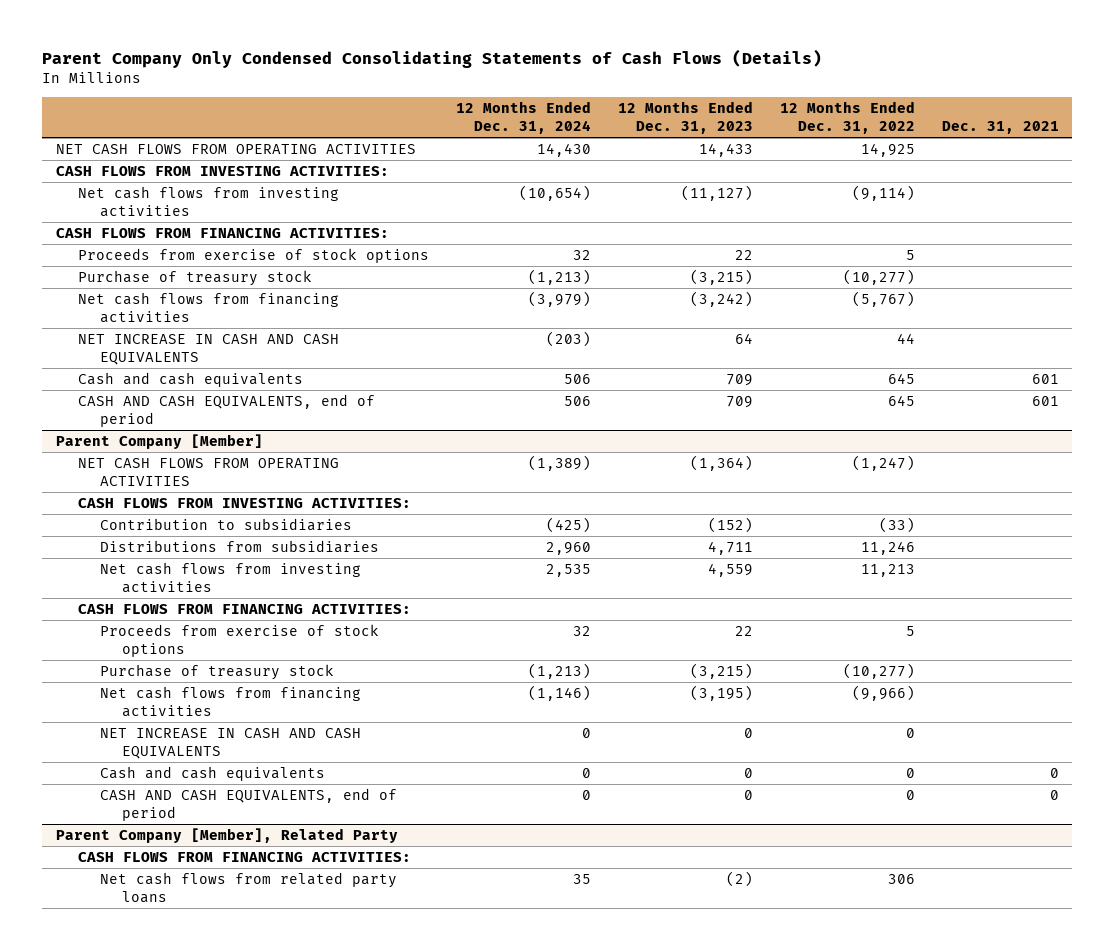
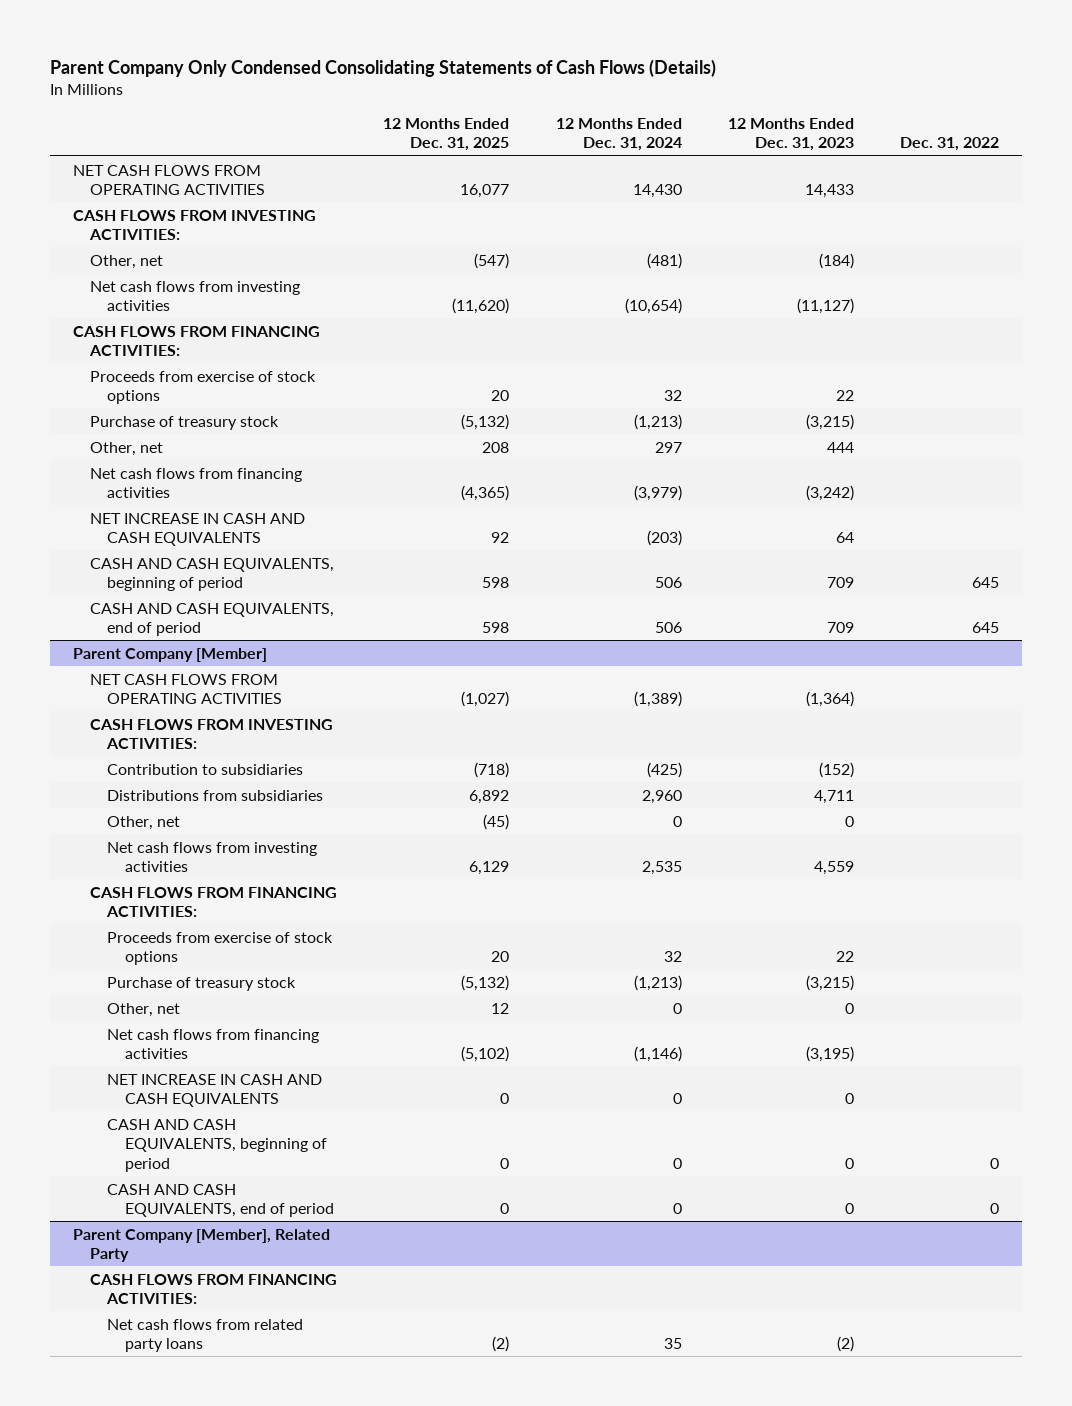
[779,101,915,134] 12 Months Ended Dec. 31, 2022 -> none
[941,120,1059,134] Dec. 31, 2021 -> none
none -> [383,117,510,152] 12 Months Ended Dec. 31, 2025
none -> [900,137,1000,152] Dec. 31, 2022
none -> [90,254,164,269] Other, net
none -> [90,441,164,456] Other, net
[77,372,303,388] Cash and cash equivalents -> [90,557,335,592] CASH AND CASH EQUIVALENTS, beginning of period
none -> [107,815,181,830] Other, net
none -> [107,1002,181,1017] Other, net
[99,766,325,782] Cash and cash equivalents -> [107,1118,327,1172] CASH AND CASH EQUIVALENTS, beginning of period

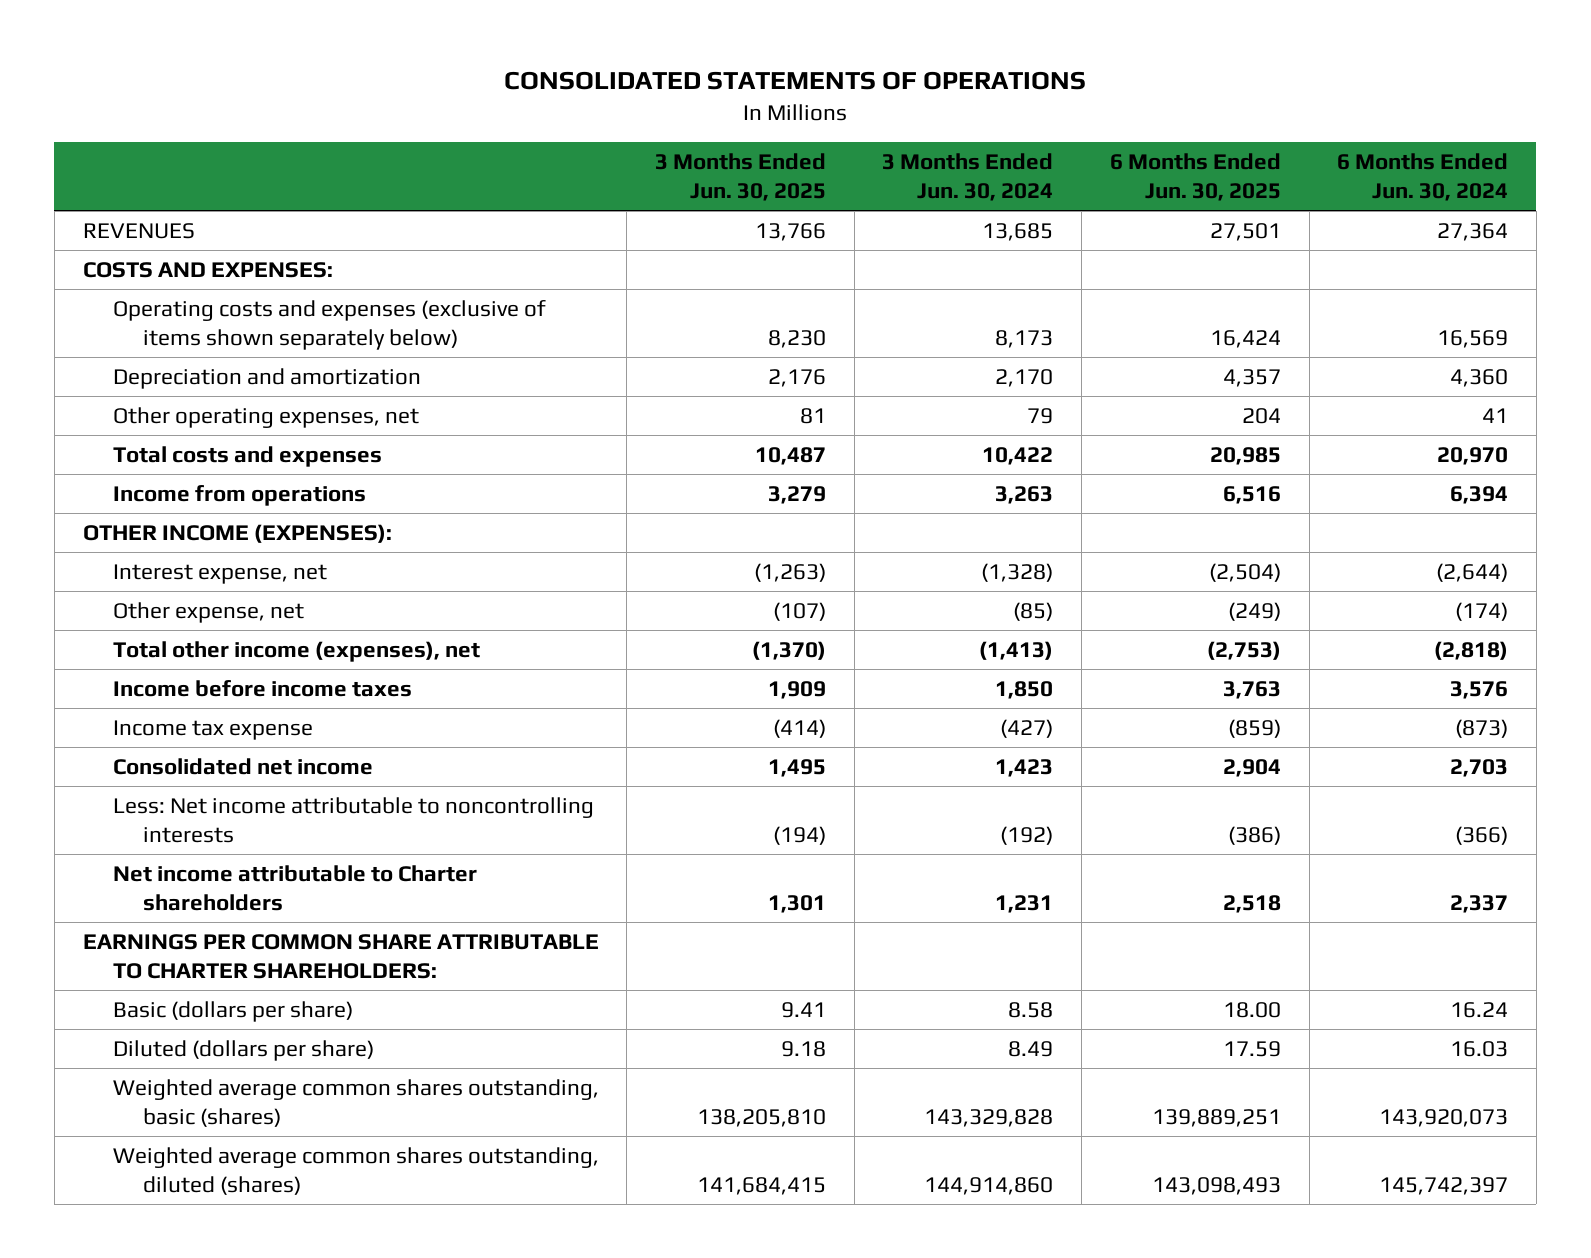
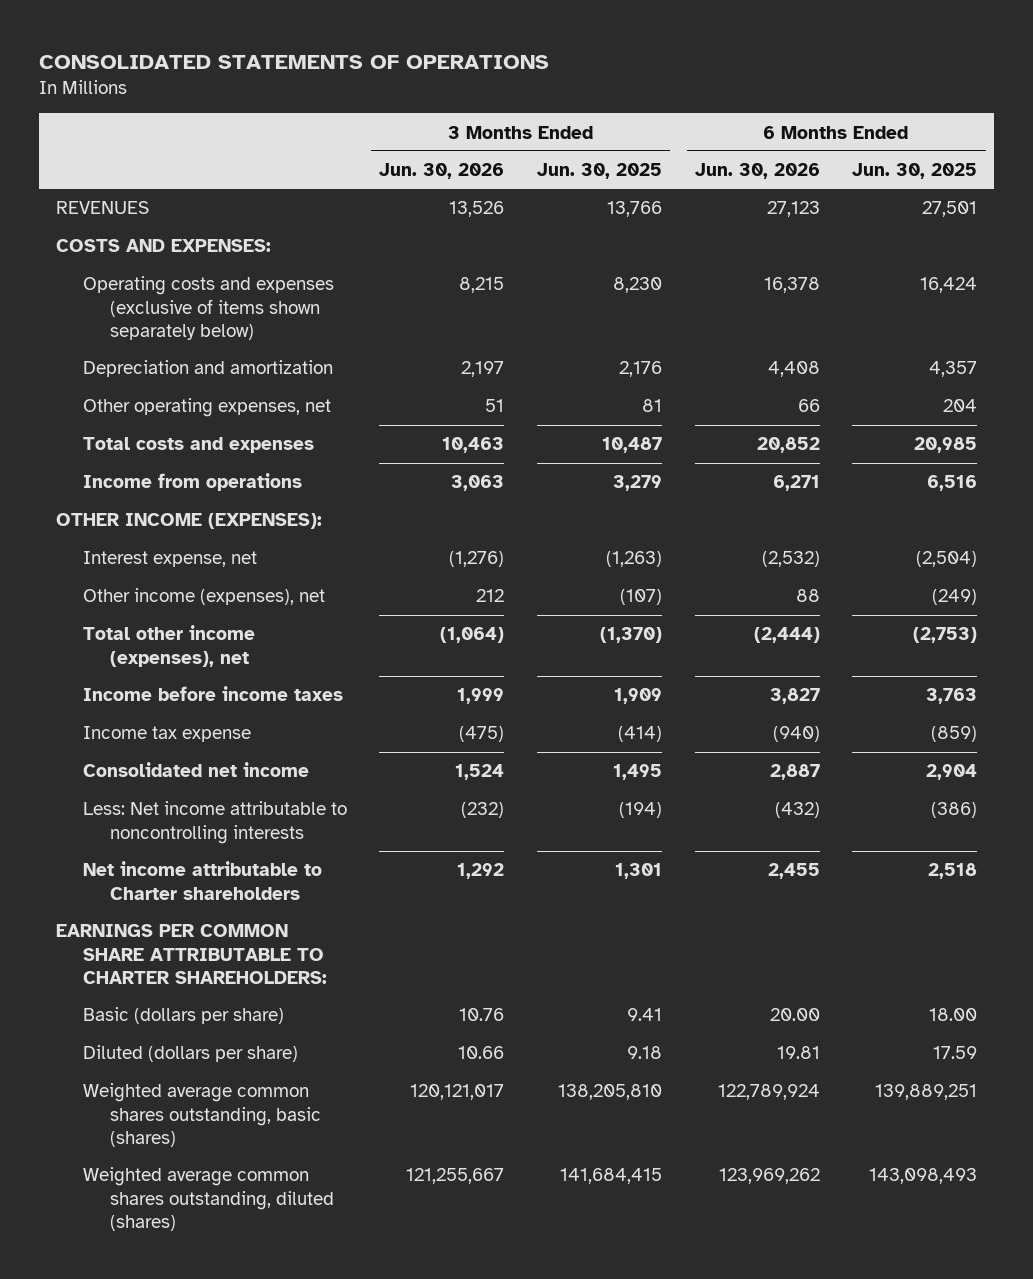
[882,153,1054,202] 3 Months Ended Jun. 30, 2024 -> none
[1337,153,1509,202] 6 Months Ended Jun. 30, 2024 -> none
none -> [379,163,505,180] Jun. 30, 2026
none -> [694,163,820,180] Jun. 30, 2026
[112,601,304,623] Other expense, net -> [82,588,325,606] Other income (expenses), net

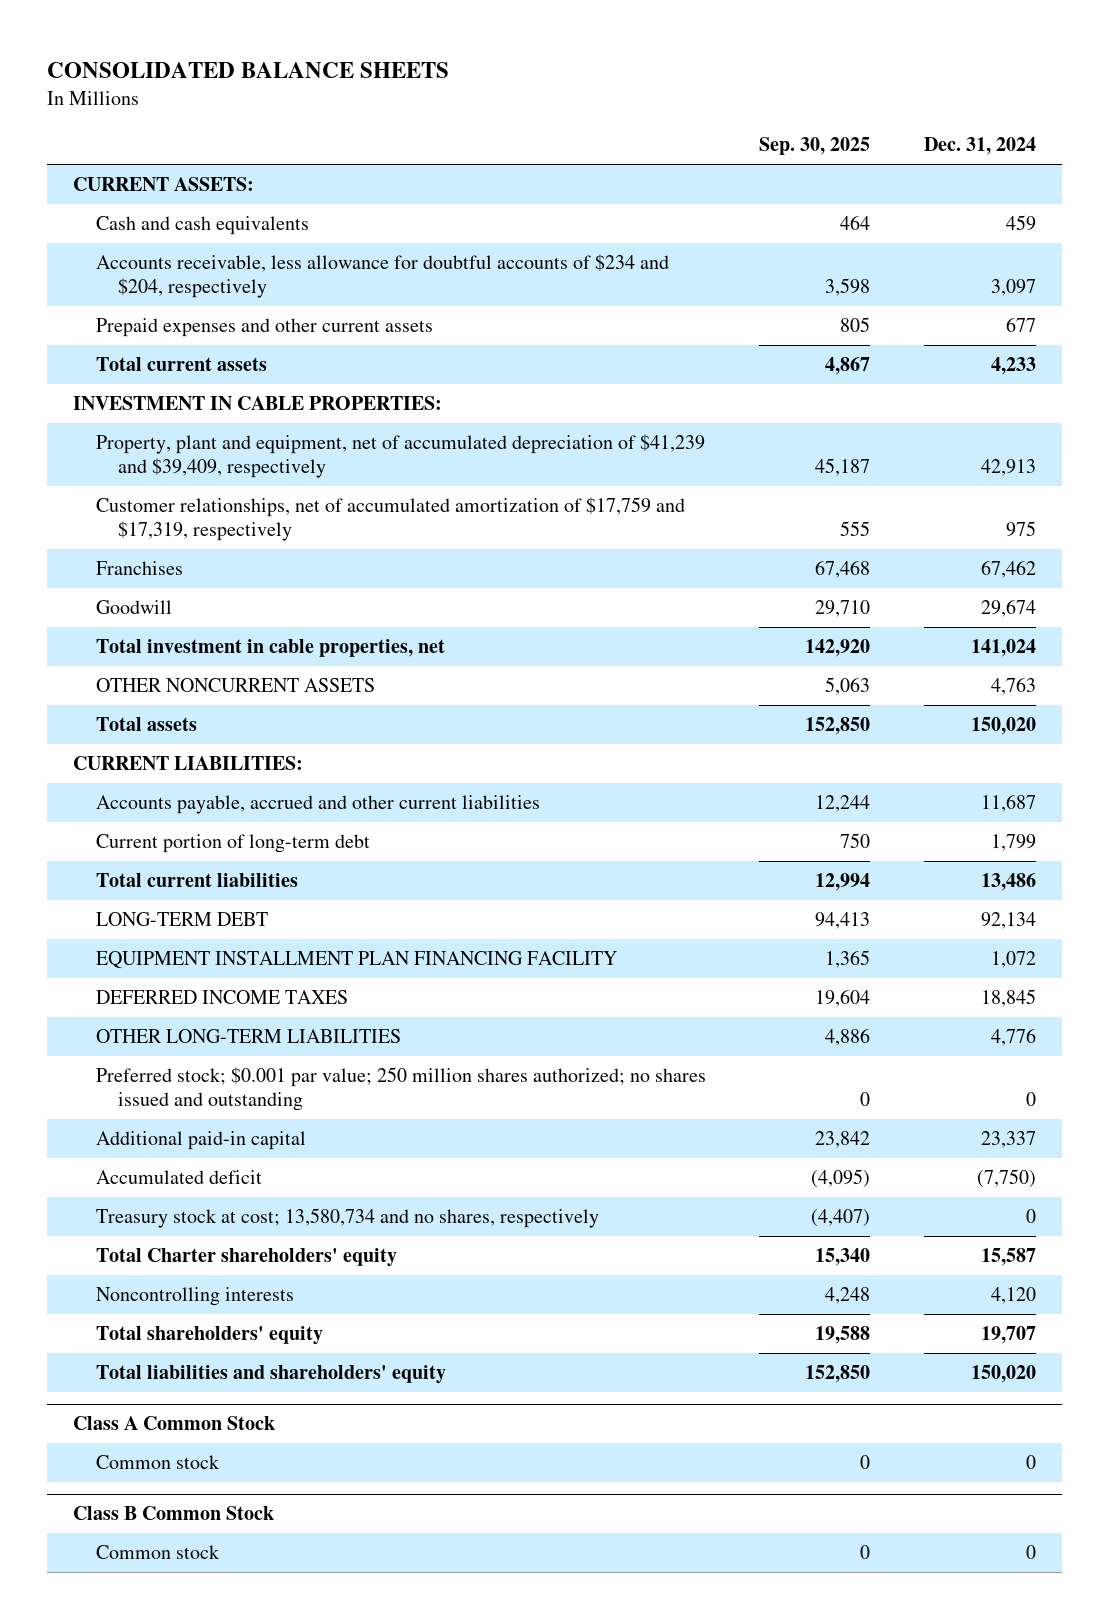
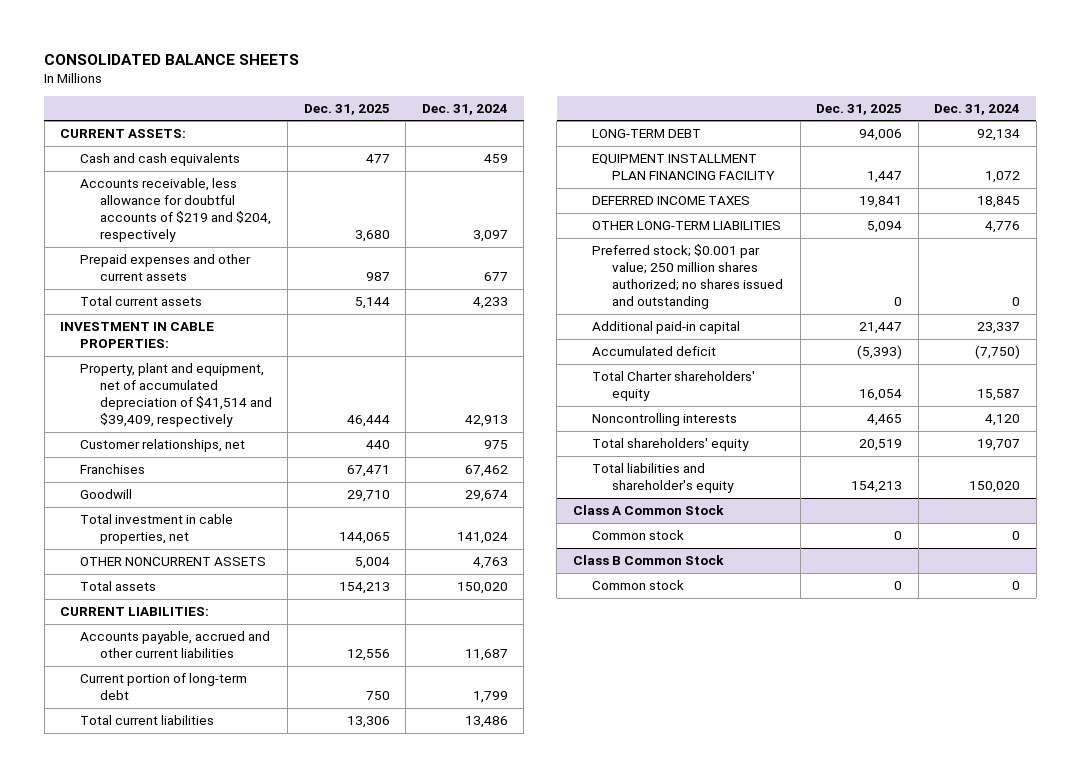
[759,137,871,156] Sep. 30, 2025 -> none
none -> [303,103,390,115] Dec. 31, 2025
[95,254,669,299] Accounts receivable, less allowance for doubtful accounts of $234 and $204, respectively -> [79,178,271,243] Accounts receivable, less allowance for doubtful accounts of $219 and $204, respectively
[95,434,705,479] Property, plant and equipment, net of accumulated depreciation of $41,239 and $39,409, respectively -> [79,363,272,428] Property, plant and equipment, net of accumulated depreciation of $41,514 and $39,409, respectively
[95,497,685,542] Customer relationships, net of accumulated amortization of $17,759 and $17,319, respectively -> [79,439,245,453] Customer relationships, net
[95,1208,599,1229] Treasury stock at cost; 13,580,734 and no shares, respectively -> none
[95,1365,446,1385] Total liabilities and shareholders' equity -> [592,463,735,494] Total liabilities and shareholder's equity

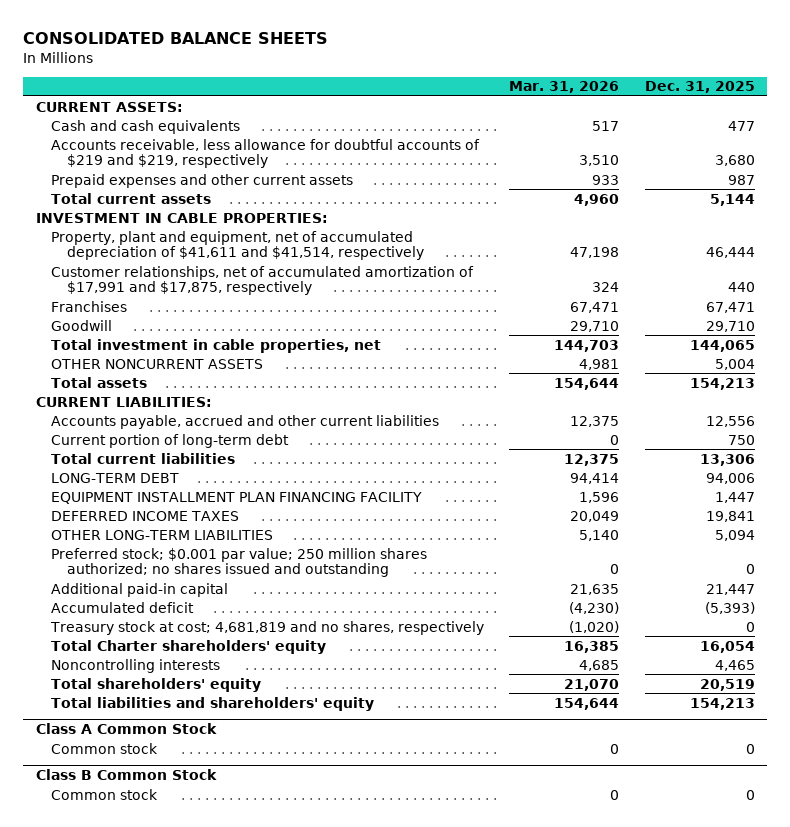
[421,103,508,115] Dec. 31, 2024 -> none
none -> [509,81,620,94] Mar. 31, 2026
[79,178,271,243] Accounts receivable, less allowance for doubtful accounts of $219 and $204, respectively -> [51,138,481,169] Accounts receivable, less allowance for doubtful accounts of $219 and $219, respectively
[79,363,272,428] Property, plant and equipment, net of accumulated depreciation of $41,514 and $39,409, respectively -> [51,230,424,261] Property, plant and equipment, net of accumulated depreciation of $41,611 and $41,514, respectively
[79,439,245,453] Customer relationships, net -> [51,265,475,296] Customer relationships, net of accumulated amortization of $17,991 and $17,875, respectively
none -> [50,620,485,635] Treasury stock at cost; 4,681,819 and no shares, respectively
[592,463,735,494] Total liabilities and shareholder's equity -> [51,696,375,711] Total liabilities and shareholders' equity

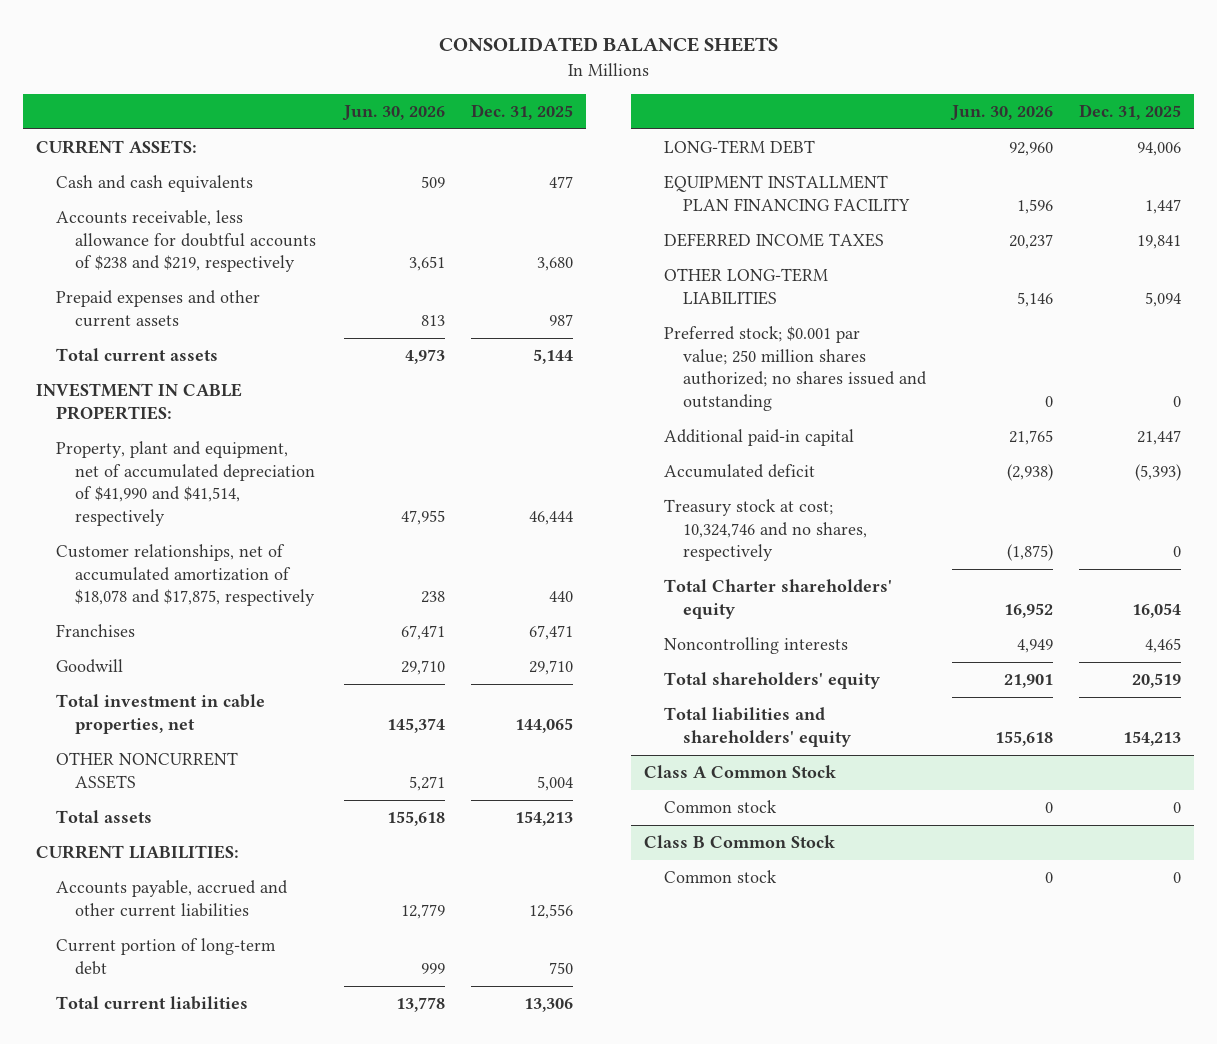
[509,81,620,94] Mar. 31, 2026 -> none
none -> [341,105,445,122] Jun. 30, 2026
[51,138,481,169] Accounts receivable, less allowance for doubtful accounts of $219 and $219, respectively -> [55,210,316,273] Accounts receivable, less allowance for doubtful accounts of $238 and $219, respectively
[51,230,424,261] Property, plant and equipment, net of accumulated depreciation of $41,611 and $41,514, respectively -> [55,441,315,526] Property, plant and equipment, net of accumulated depreciation of $41,990 and $41,514, respectively
[51,265,475,296] Customer relationships, net of accumulated amortization of $17,991 and $17,875, respectively -> [55,544,315,607] Customer relationships, net of accumulated amortization of $18,078 and $17,875, respectively
[50,620,485,635] Treasury stock at cost; 4,681,819 and no shares, respectively -> [663,499,867,562] Treasury stock at cost; 10,324,746 and no shares, respectively

